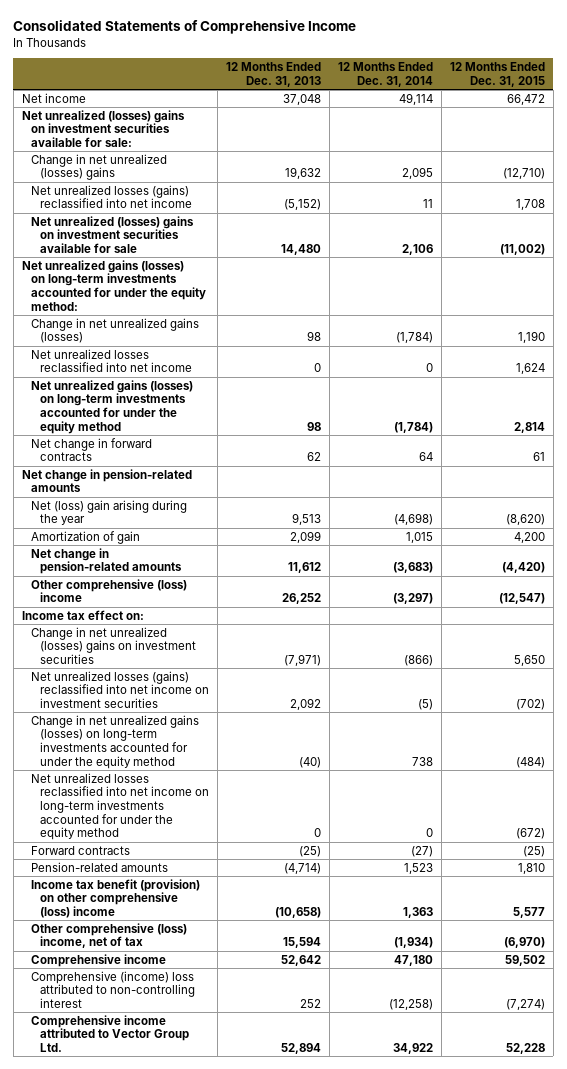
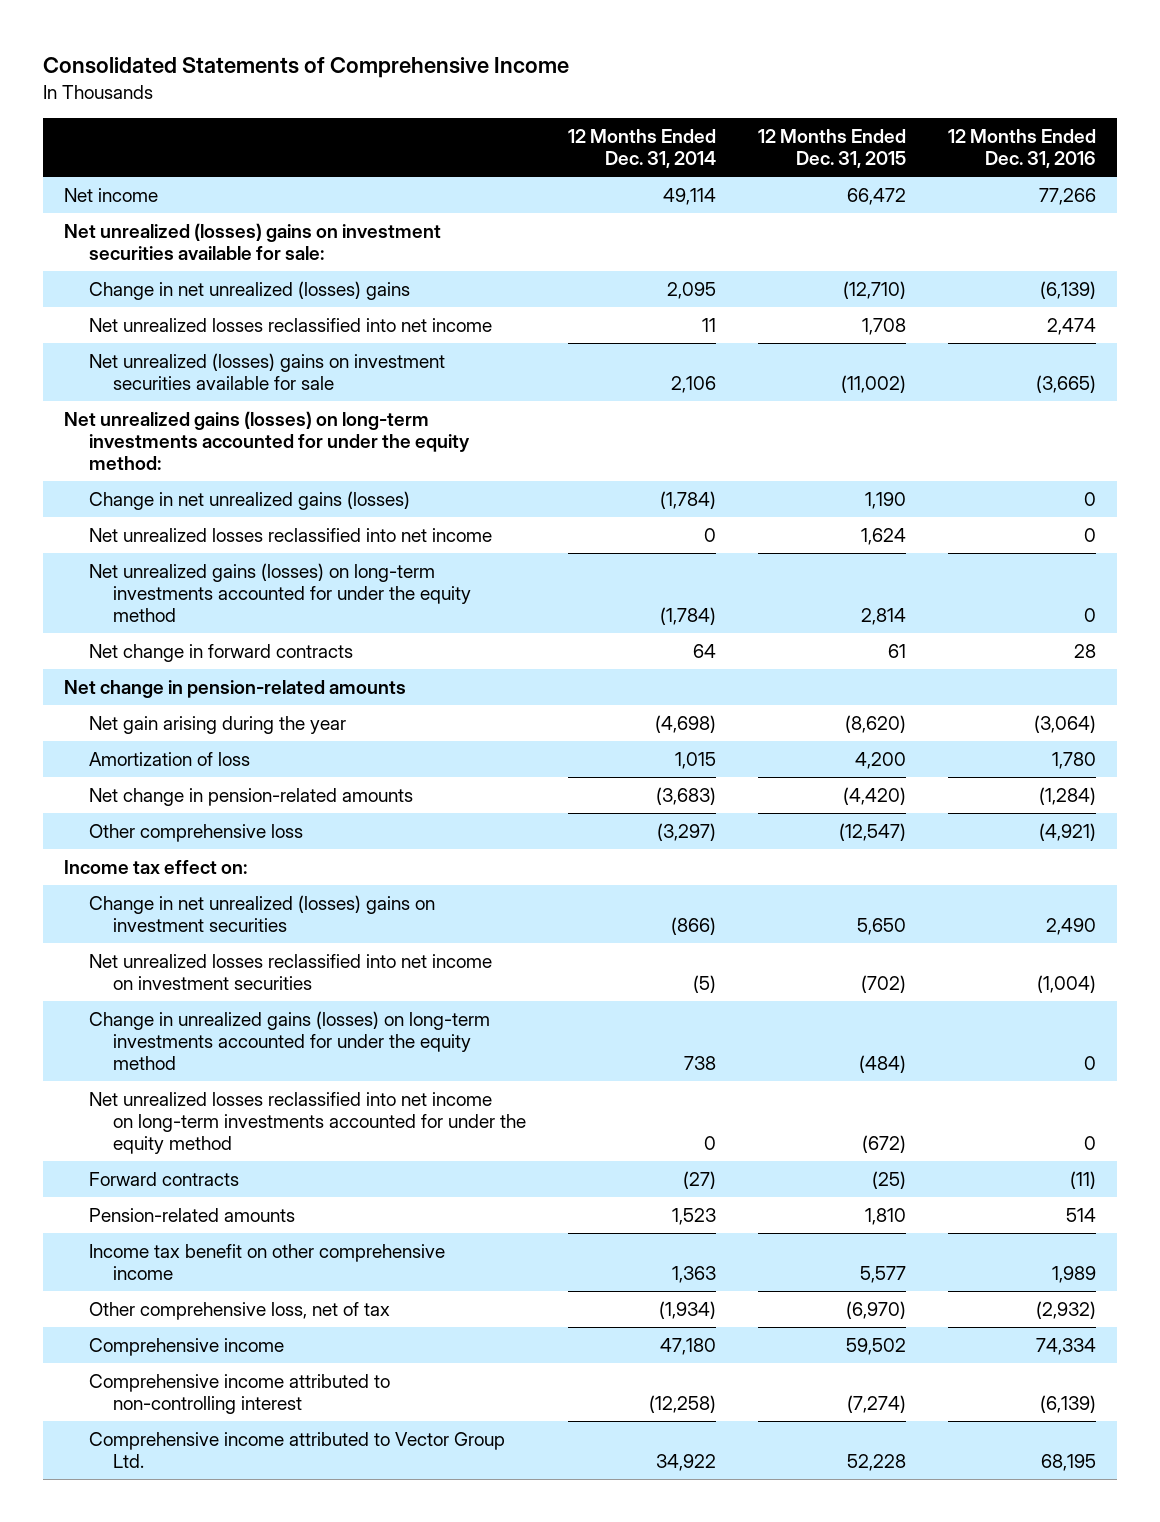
[226,62,322,87] 12 Months Ended Dec. 31, 2013 -> none
none -> [947,129,1096,169] 12 Months Ended Dec. 31, 2016
[31,184,193,209] Net unrealized losses (gains) reclassified into net income -> [88,317,492,332] Net unrealized losses reclassified into net income
[31,499,188,526] Net (loss) gain arising during the year -> [88,715,346,734] Net gain arising during the year
[31,530,141,544] Amortization of gain -> [88,751,250,766] Amortization of loss
[31,578,188,603] Other comprehensive (loss) income -> [88,823,303,842] Other comprehensive loss
[31,670,210,709] Net unrealized losses (gains) reclassified into net income on investment securities -> [88,953,492,991] Net unrealized losses reclassified into net income on investment securities
[31,714,200,769] Change in net unrealized gains (losses) on long-term investments accounted for under the equity method -> [88,1010,490,1071] Change in unrealized gains (losses) on long-term investments accounted for under the equity method
[31,878,201,919] Income tax benefit (provision) on other comprehensive (loss) income -> [88,1243,445,1281] Income tax benefit on other comprehensive income
[31,922,188,949] Other comprehensive (loss) income, net of tax -> [88,1301,390,1320] Other comprehensive loss, net of tax
[31,970,196,1009] Comprehensive (income) loss attributed to non-controlling interest -> [88,1373,390,1415] Comprehensive income attributed to non-controlling interest

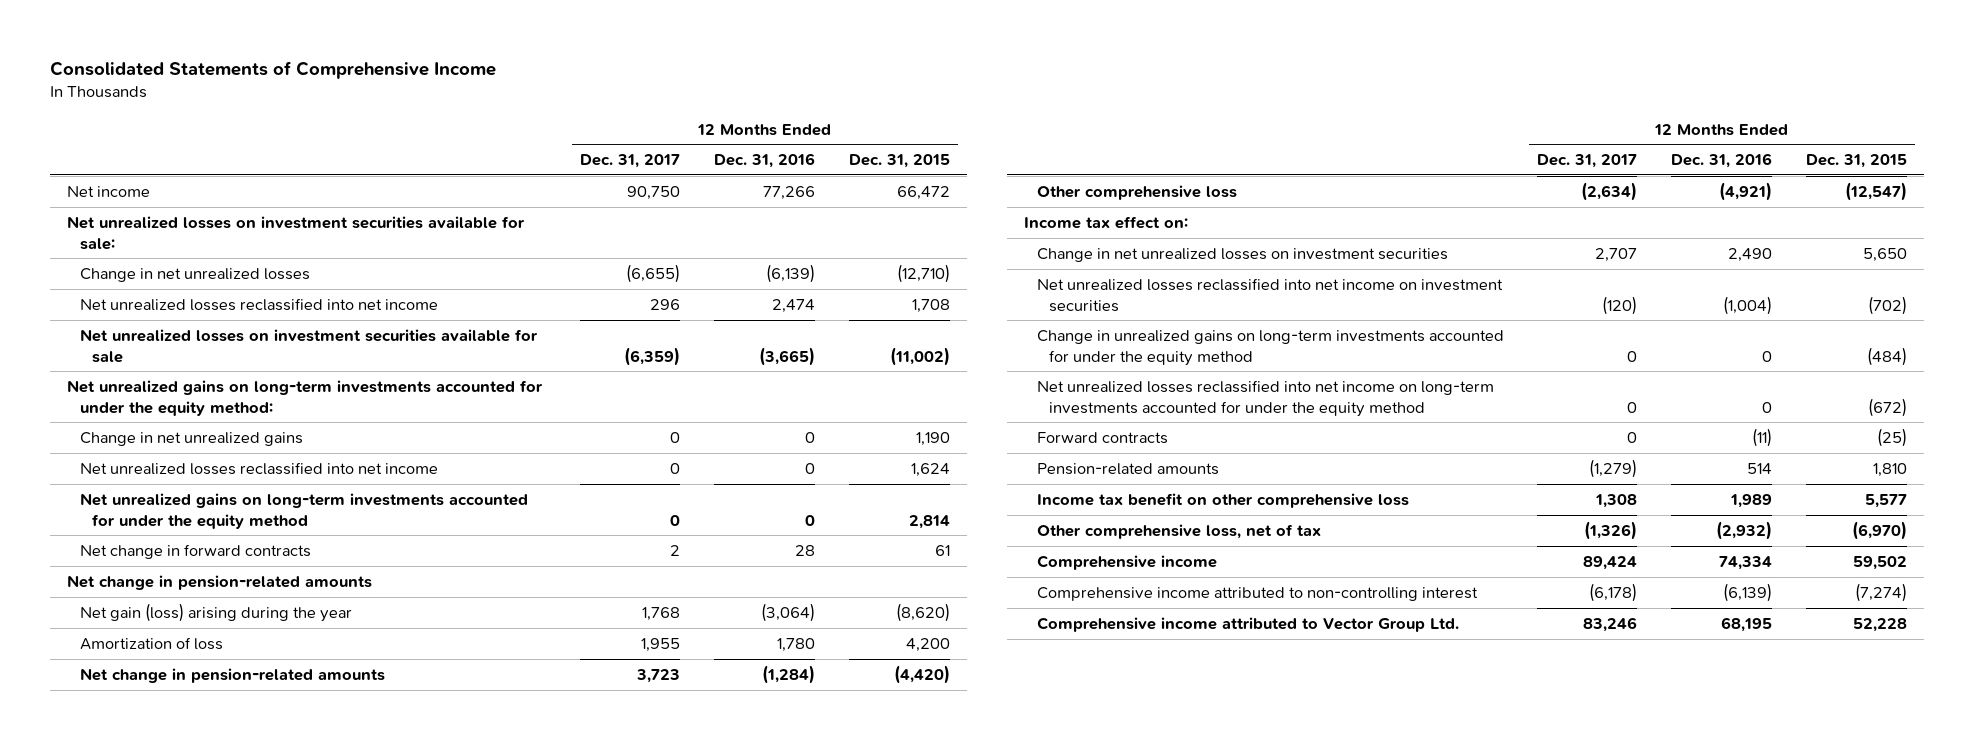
[567,129,716,169] 12 Months Ended Dec. 31, 2014 -> none
none -> [580,154,681,169] Dec. 31, 2017
[64,222,442,261] Net unrealized (losses) gains on investment securities available for sale: -> [67,215,526,250] Net unrealized losses on investment securities available for sale:
[88,280,410,300] Change in net unrealized (losses) gains -> [79,267,310,282] Change in net unrealized losses
[88,352,445,391] Net unrealized (losses) gains on investment securities available for sale -> [79,328,538,363] Net unrealized losses on investment securities available for sale
[64,410,470,471] Net unrealized gains (losses) on long-term investments accounted for under the equity method: -> [67,379,544,416] Net unrealized gains on long-term investments accounted for under the equity method:
[88,490,410,510] Change in net unrealized gains (losses) -> [79,431,303,446] Change in net unrealized gains
[88,562,472,623] Net unrealized gains (losses) on long-term investments accounted for under the equity method -> [79,492,528,529] Net unrealized gains on long-term investments accounted for under the equity method
[88,715,346,734] Net gain arising during the year -> [79,602,352,622] Net gain (loss) arising during the year
[88,894,435,933] Change in net unrealized (losses) gains on investment securities -> [1036,247,1448,262] Change in net unrealized losses on investment securities
[88,1010,490,1071] Change in unrealized gains (losses) on long-term investments accounted for under the equity method -> [1036,329,1504,366] Change in unrealized gains on long-term investments accounted for under the equity method
[88,1243,445,1281] Income tax benefit on other comprehensive income -> [1036,492,1409,508] Income tax benefit on other comprehensive loss

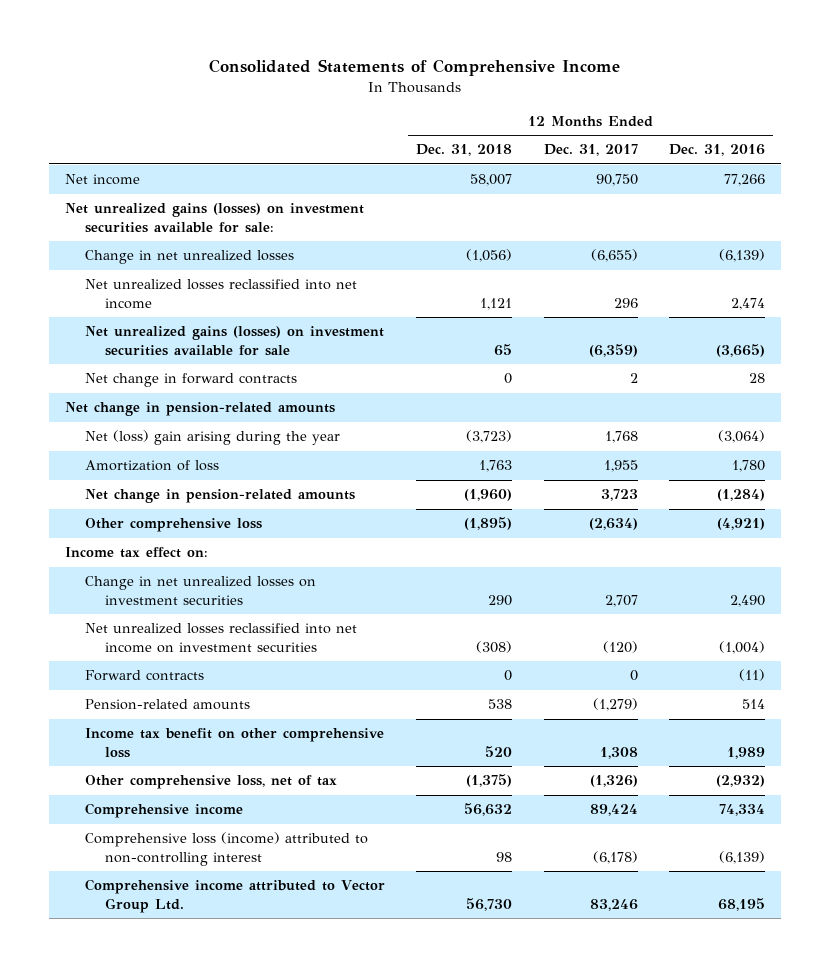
[848,154,950,169] Dec. 31, 2015 -> none
none -> [416,144,513,157] Dec. 31, 2018
[67,215,526,250] Net unrealized losses on investment securities available for sale: -> [64,203,364,234] Net unrealized gains (losses) on investment securities available for sale:
[67,379,544,416] Net unrealized gains on long-term investments accounted for under the equity method: -> none
[79,431,303,446] Change in net unrealized gains -> none
[79,461,438,475] Net unrealized losses reclassified into net income -> none
[79,492,528,529] Net unrealized gains on long-term investments accounted for under the equity method -> none
[79,328,538,363] Net unrealized losses on investment securities available for sale -> [84,326,384,357] Net unrealized gains (losses) on investment securities available for sale
[79,602,352,622] Net gain (loss) arising during the year -> [84,430,340,446] Net (loss) gain arising during the year
[1036,329,1504,366] Change in unrealized gains on long-term investments accounted for under the equity method -> none
[1036,379,1494,417] Net unrealized losses reclassified into net income on long-term investments accounted for under the equity method -> none
[1036,586,1478,601] Comprehensive income attributed to non-controlling interest -> [84,832,368,867] Comprehensive loss (income) attributed to non-controlling interest

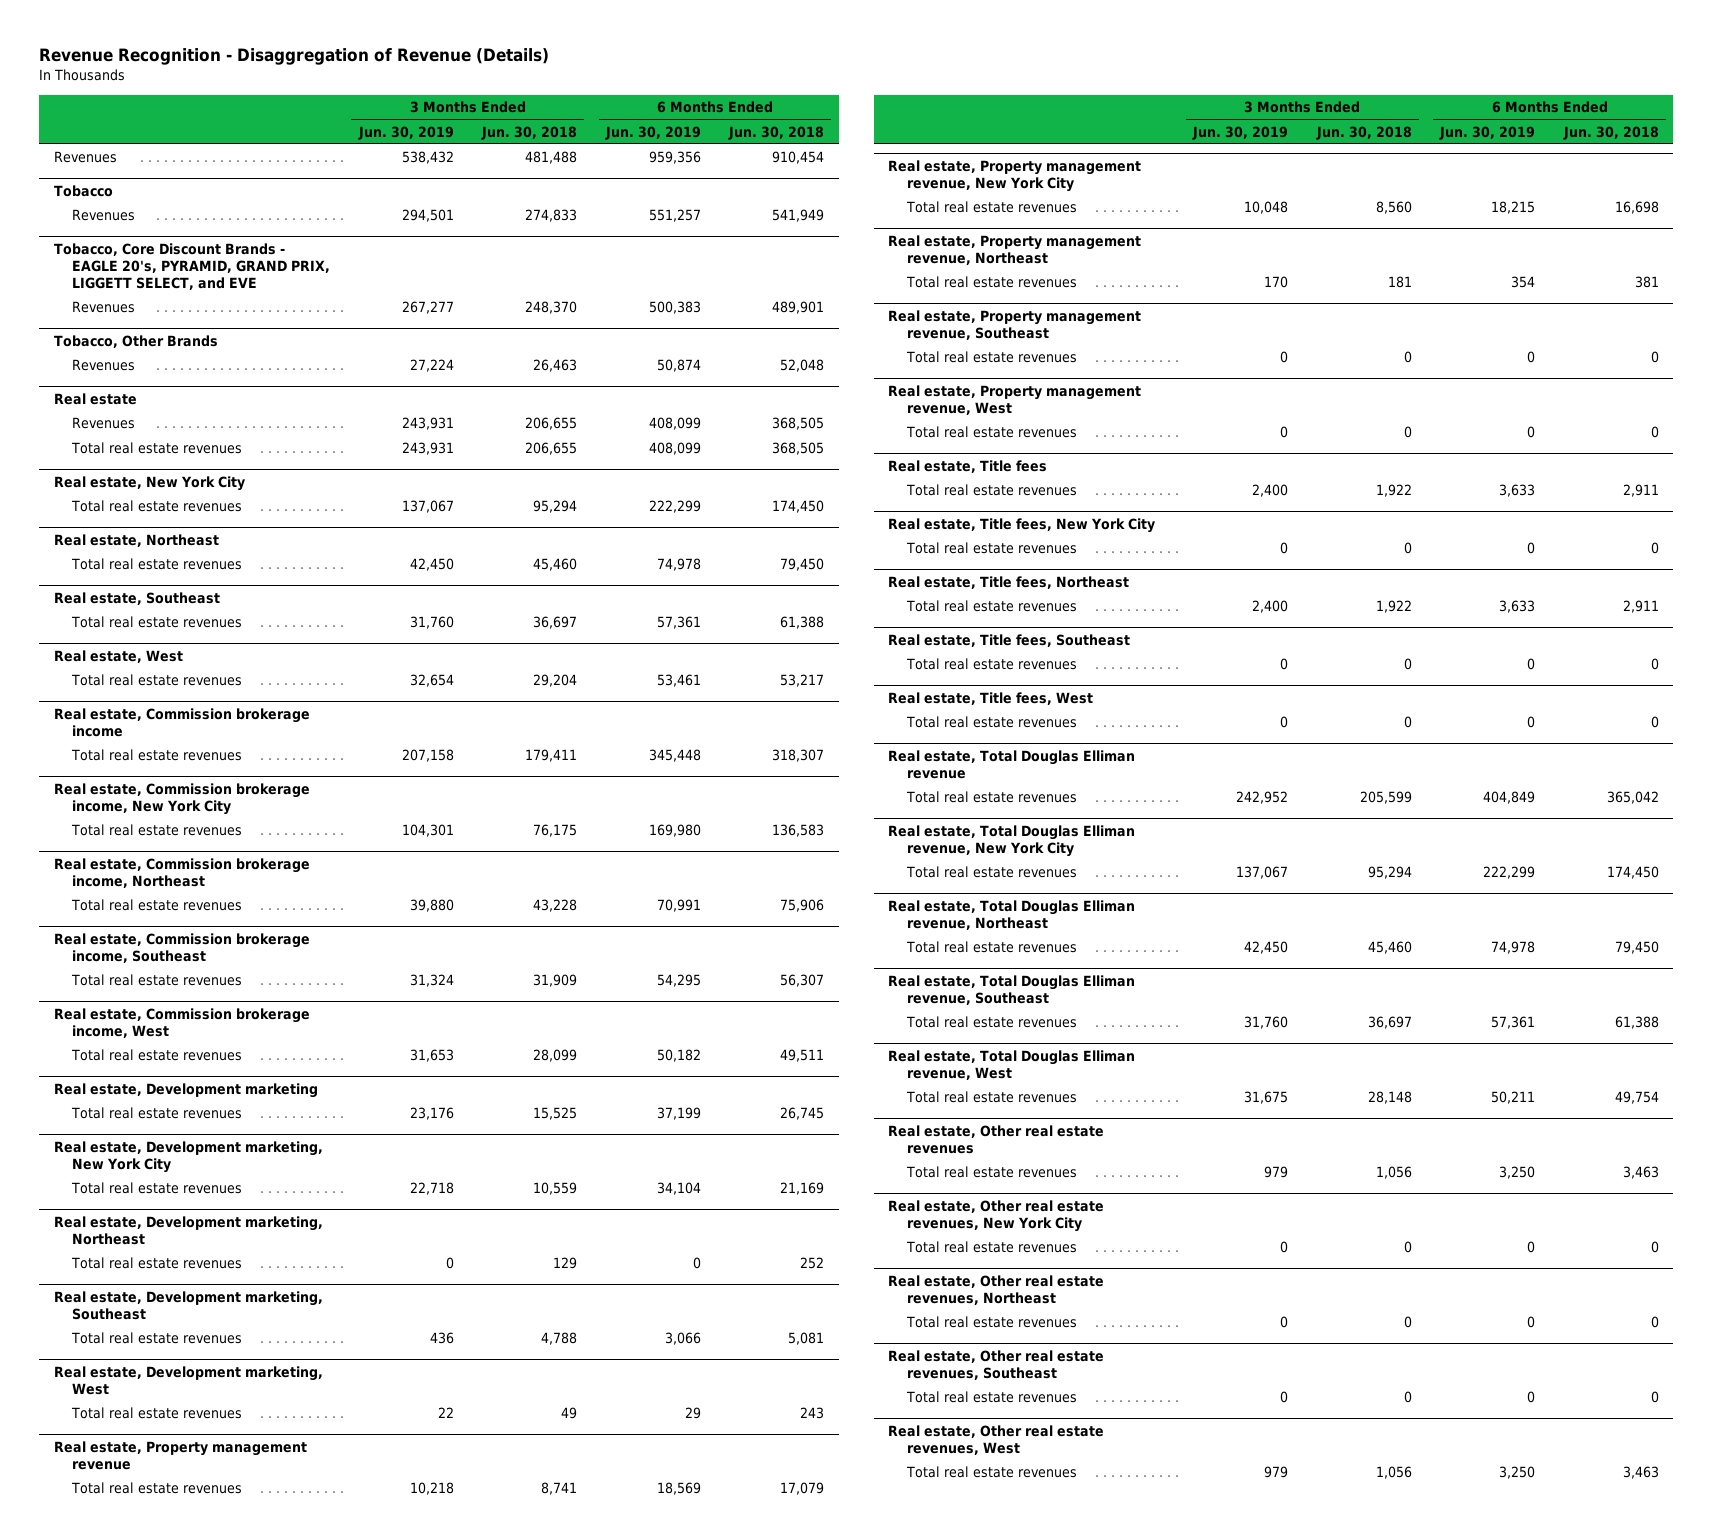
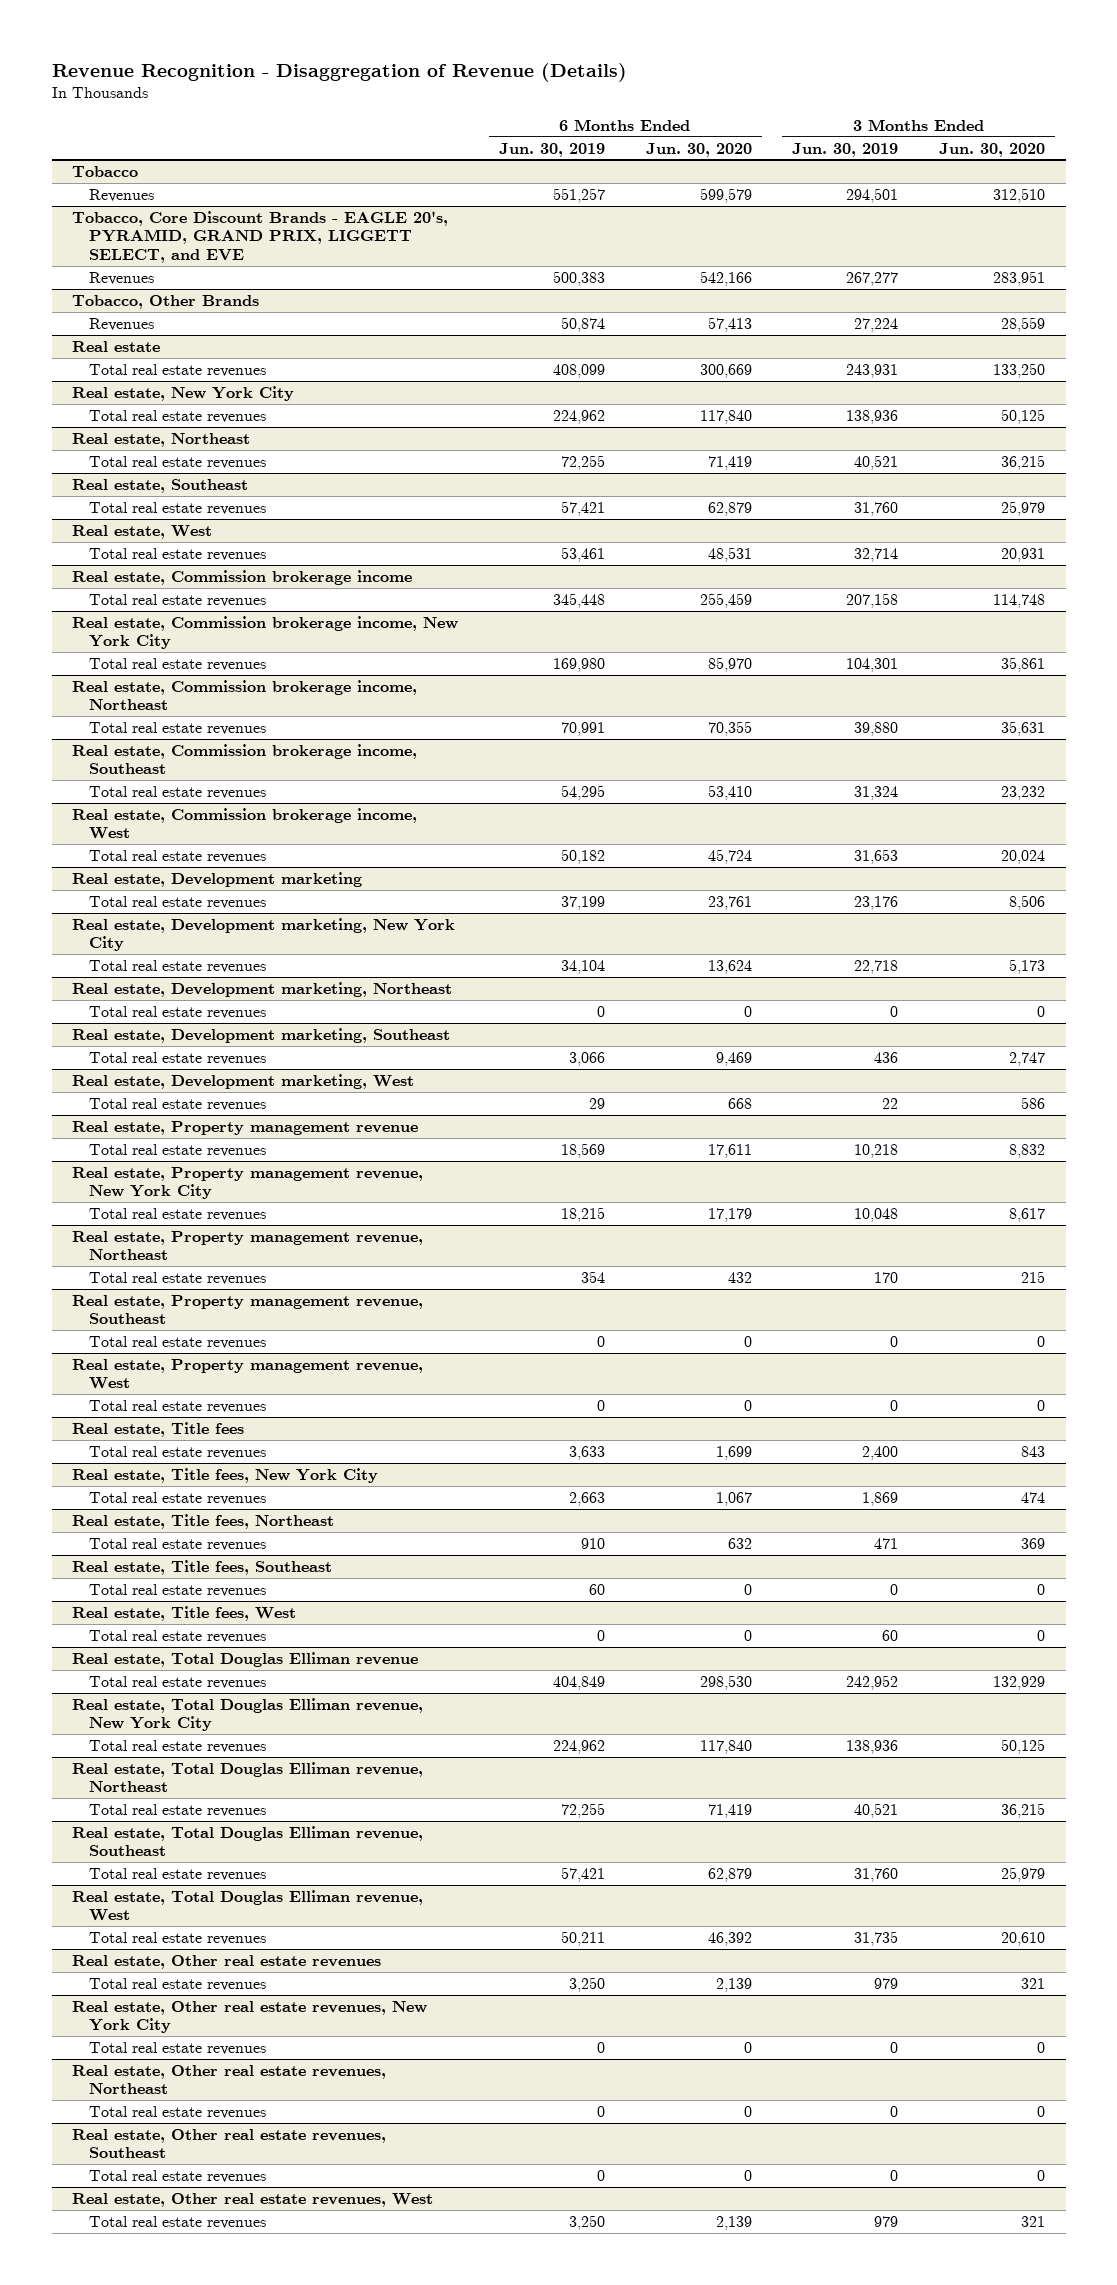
[481,125,578,140] Jun. 30, 2018 -> none
[728,125,825,140] Jun. 30, 2018 -> none
none -> [645,142,752,157] Jun. 30, 2020
none -> [939,142,1046,157] Jun. 30, 2020
[53,151,117,164] Revenues -> none
[72,417,136,430] Revenues -> none
[401,500,454,514] 137,067 -> [846,409,899,424] 138,936
[648,500,701,514] 222,299 -> [552,409,605,424] 224,962
[409,558,454,572] 42,450 -> [854,454,899,470] 40,521
[656,558,701,572] 74,978 -> [560,454,605,470] 72,255
[656,616,701,630] 57,361 -> [560,500,605,516] 57,421
[409,674,454,688] 32,654 -> [854,547,899,562] 32,714
[1280,542,1289,555] 0 -> [862,1491,899,1506] 1,869
[1527,542,1536,555] 0 -> [568,1491,605,1506] 2,663
[1252,600,1289,614] 2,400 -> [874,1537,899,1549] 471
[1499,600,1536,614] 3,633 -> [580,1537,605,1549] 910
[1527,658,1536,671] 0 -> [588,1583,605,1595] 60
[1280,716,1289,729] 0 -> [882,1629,899,1641] 60
[1236,866,1289,880] 137,067 -> [846,1739,899,1754] 138,936
[1483,866,1536,880] 222,299 -> [552,1739,605,1754] 224,962
[1244,941,1289,955] 42,450 -> [854,1802,899,1818] 40,521
[1491,941,1536,955] 74,978 -> [560,1802,605,1818] 72,255
[1491,1016,1536,1030] 57,361 -> [560,1866,605,1882] 57,421
[1244,1091,1289,1105] 31,675 -> [854,1930,899,1946] 31,735

